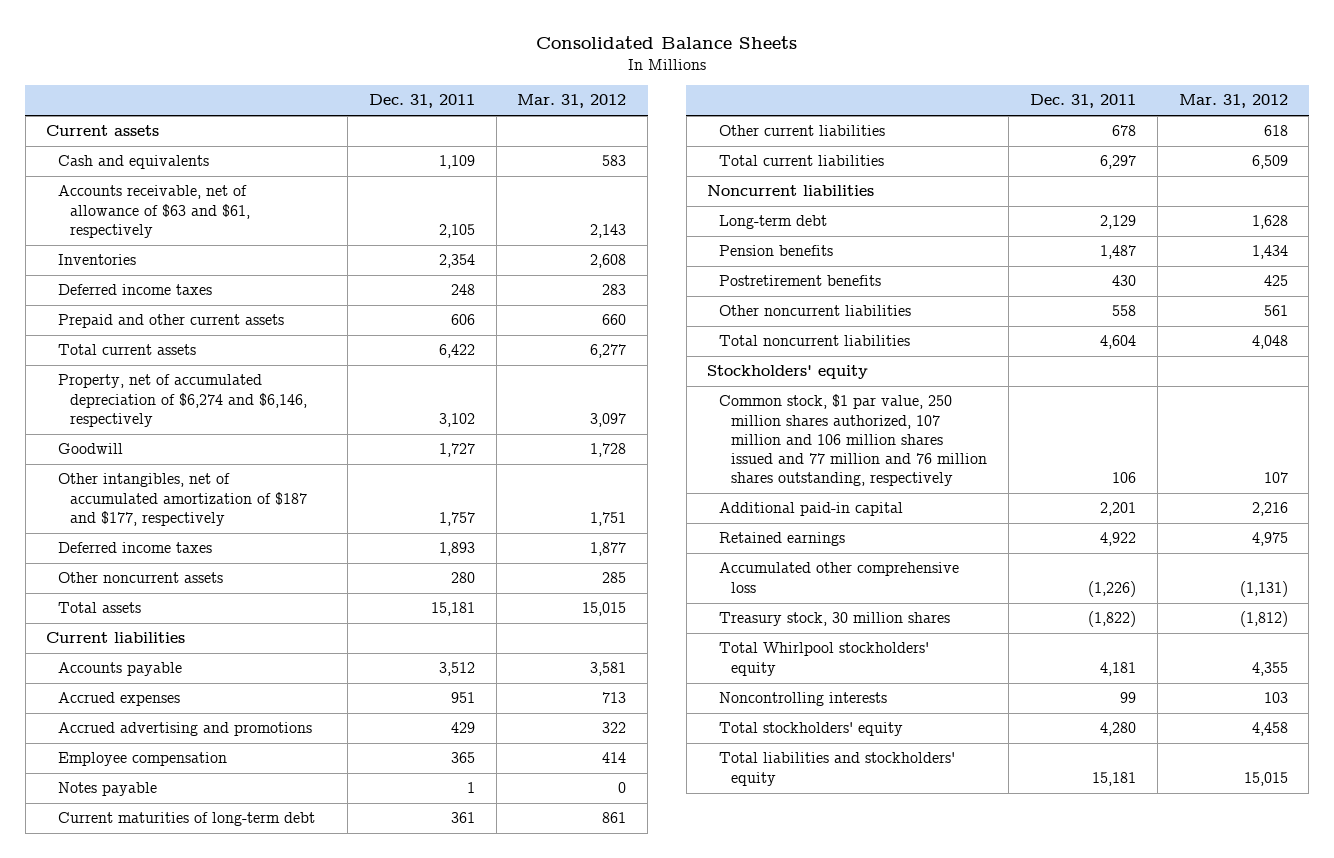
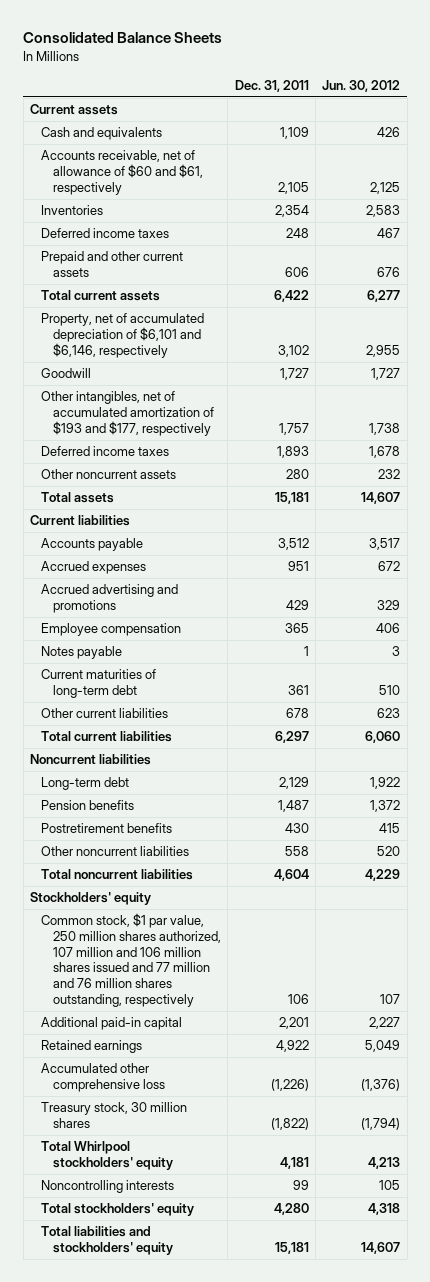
[517,94,627,109] Mar. 31, 2012 -> none
none -> [322,80,401,93] Jun. 30, 2012
[58,185,251,238] Accounts receivable, net of allowance of $63 and $61, respectively -> [41,150,203,195] Accounts receivable, net of allowance of $60 and $61, respectively
[58,374,308,427] Property, net of accumulated depreciation of $6,274 and $6,146, respectively -> [41,313,205,358] Property, net of accumulated depreciation of $6,101 and $6,146, respectively
[58,473,308,526] Other intangibles, net of accumulated amortization of $187 and $177, respectively -> [41,391,214,436] Other intangibles, net of accumulated amortization of $193 and $177, respectively

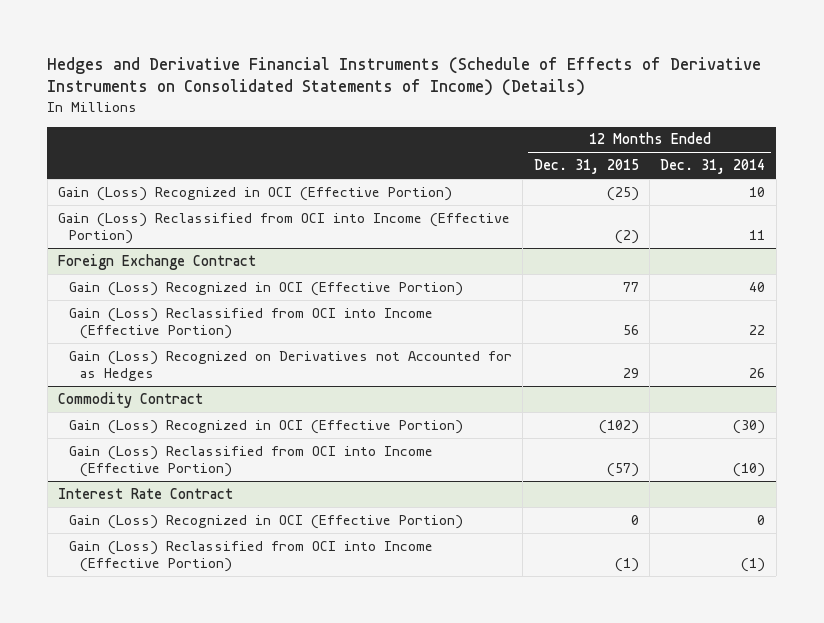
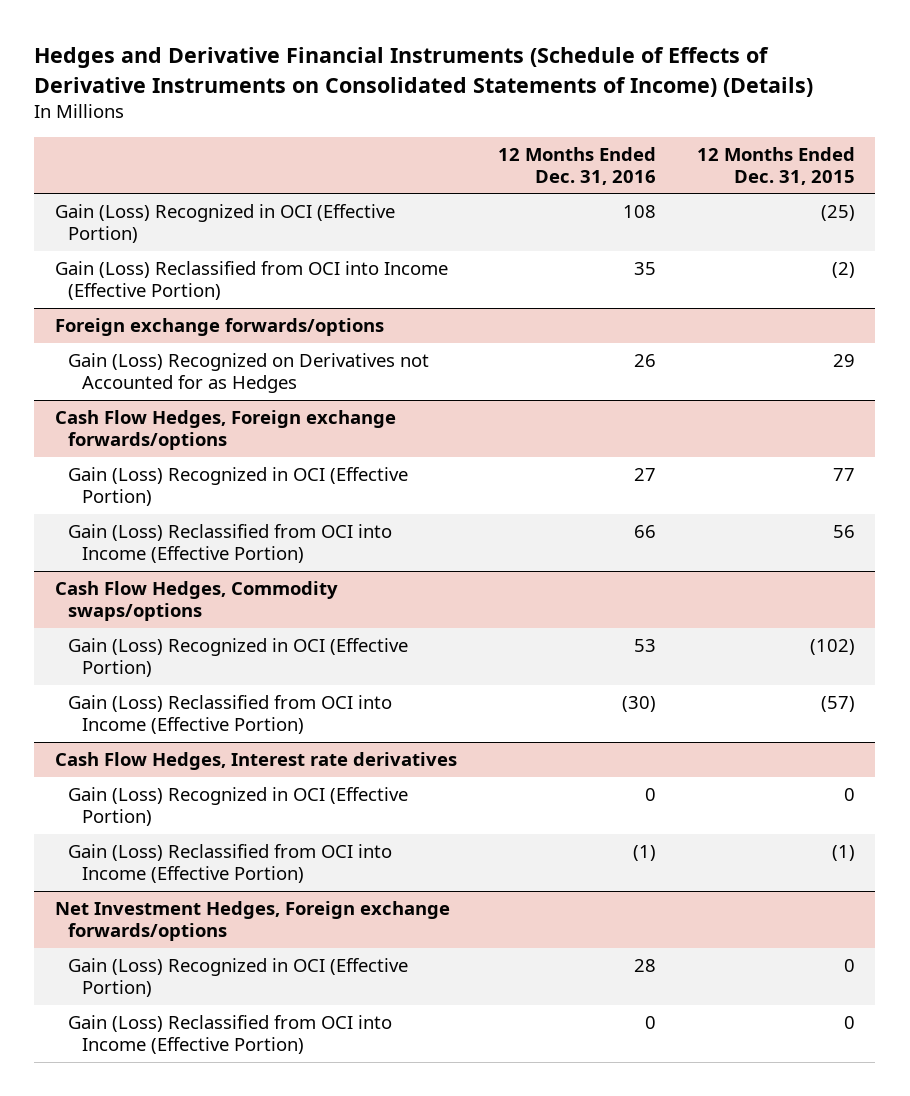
[660,159,766,175] Dec. 31, 2014 -> none
none -> [497,146,656,185] 12 Months Ended Dec. 31, 2016
[58,253,257,270] Foreign Exchange Contract -> [54,317,384,336] Foreign exchange forwards/options
none -> [68,352,430,394] Gain (Loss) Recognized on Derivatives not Accounted for as Hedges
none -> [54,409,396,451] Cash Flow Hedges, Foreign exchange forwards/options
[69,350,513,382] Gain (Loss) Recognized on Derivatives not Accounted for as Hedges -> none
[58,391,204,408] Commodity Contract -> none
none -> [54,580,338,622] Cash Flow Hedges, Commodity swaps/options
[58,487,234,499] Interest Rate Contract -> none
none -> [54,751,457,770] Cash Flow Hedges, Interest rate derivatives
none -> [54,900,450,942] Net Investment Hedges, Foreign exchange forwards/options
none -> [68,957,409,998] Gain (Loss) Recognized in OCI (Effective Portion)
none -> [68,1014,393,1055] Gain (Loss) Reclassified from OCI into Income (Effective Portion)

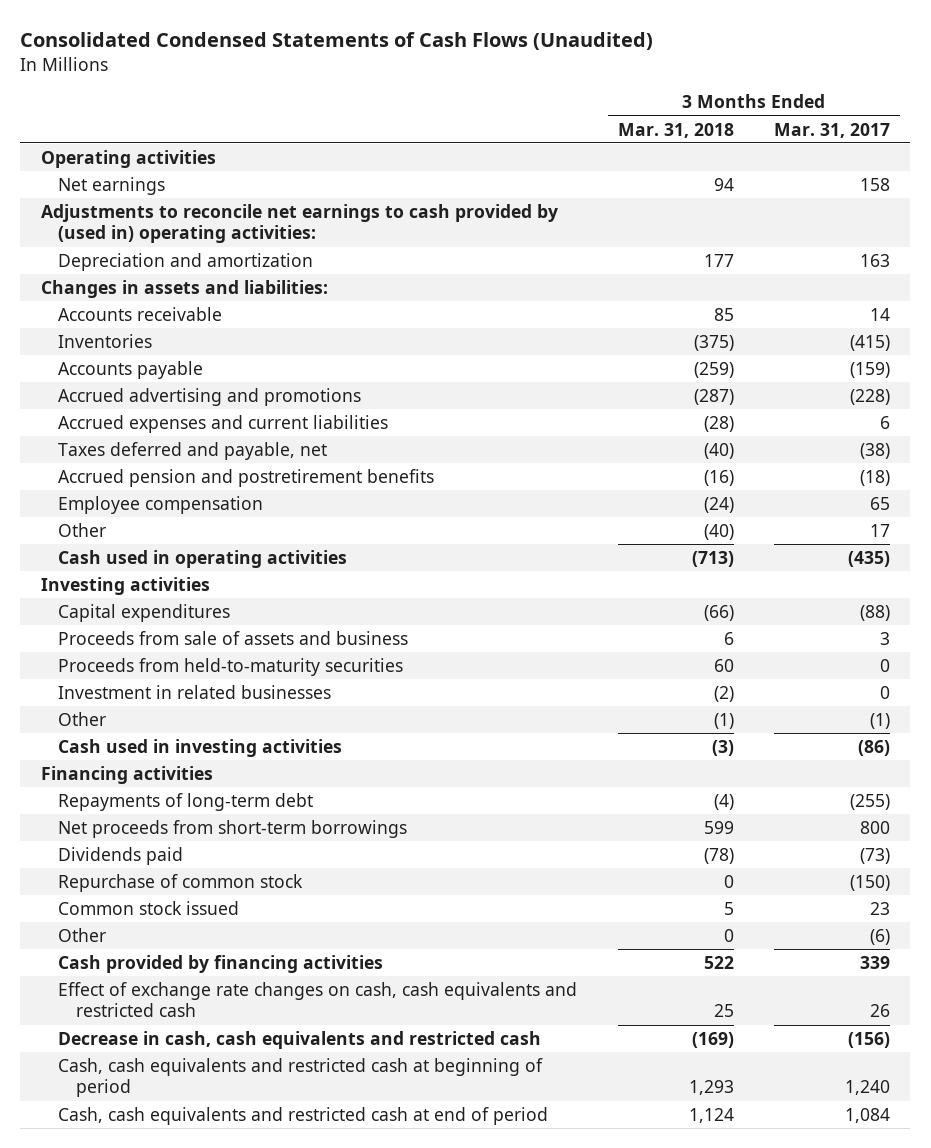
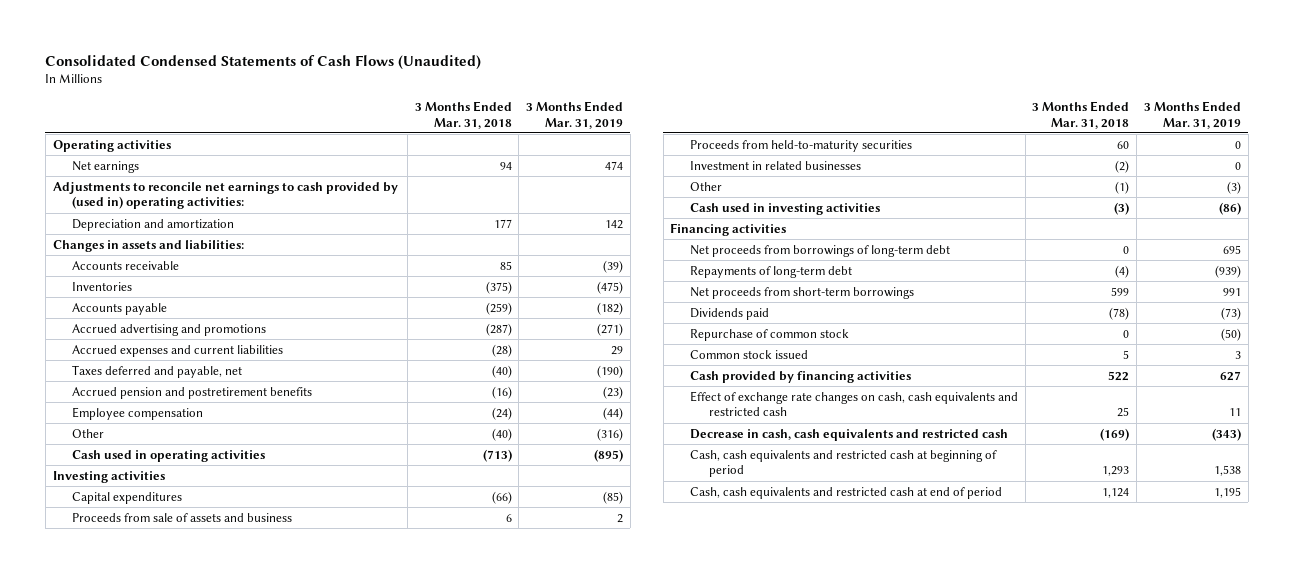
[774,122,891,138] Mar. 31, 2017 -> none
none -> [526,101,624,129] 3 Months Ended Mar. 31, 2019
none -> [689,244,950,257] Net proceeds from borrowings of long-term debt
[58,927,107,942] Other -> none

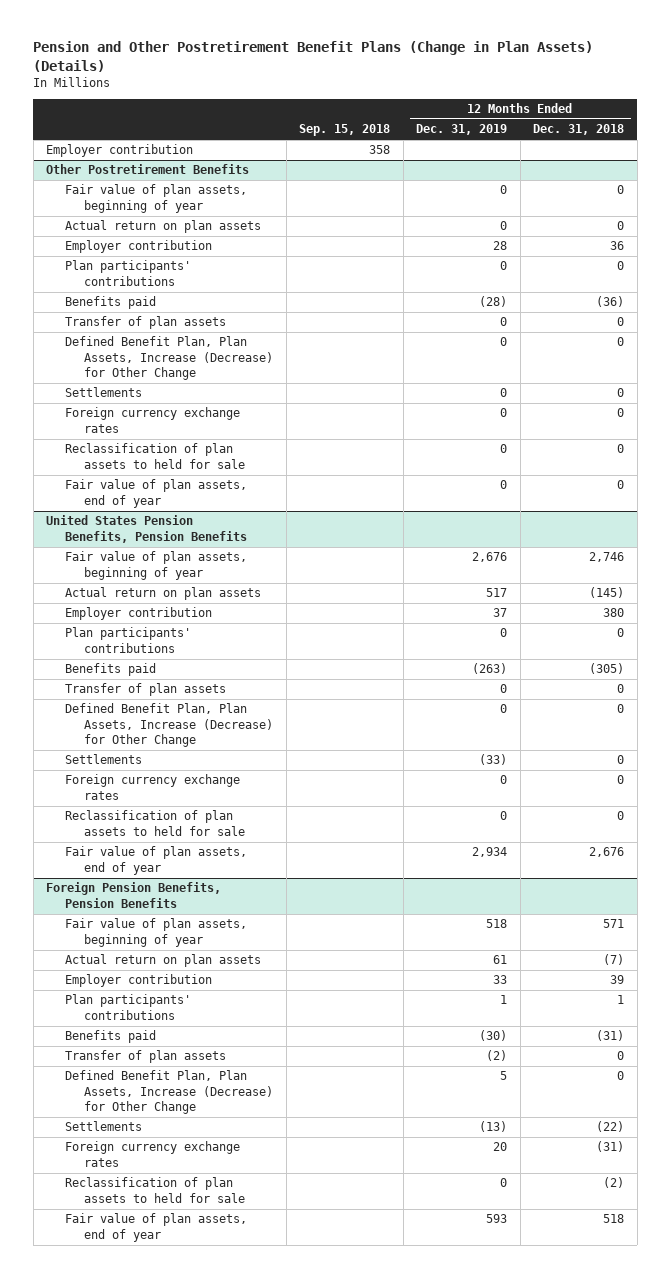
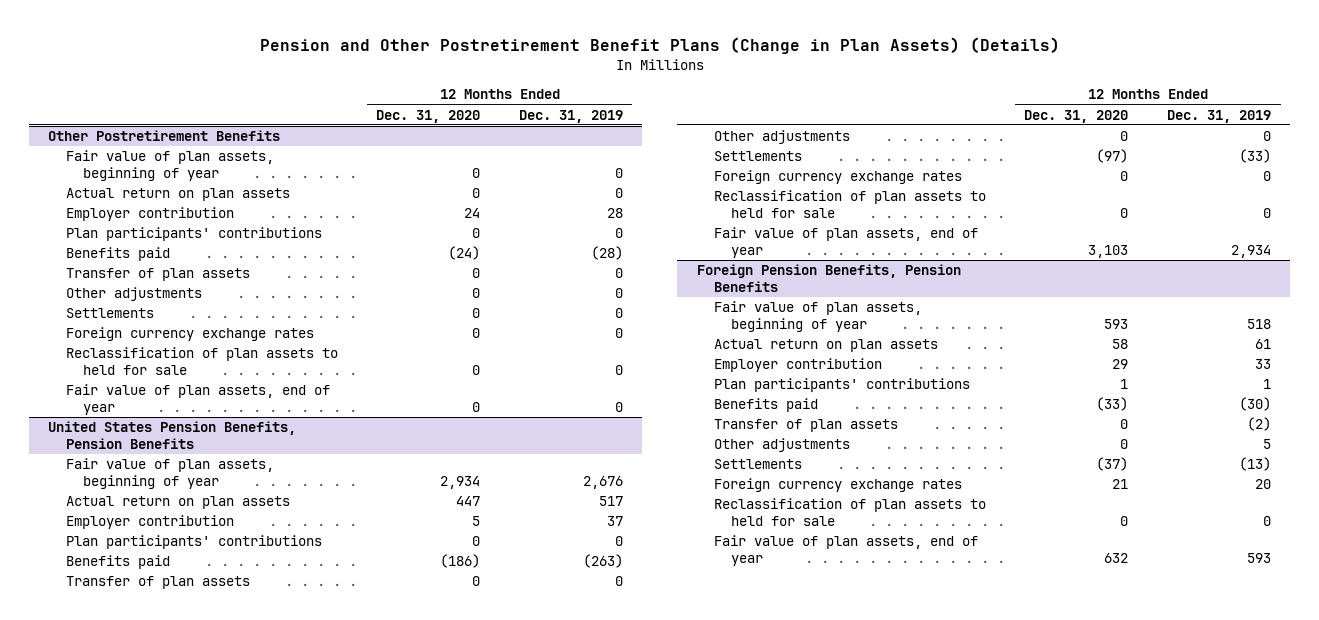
[299,124,391,137] Sep. 15, 2018 -> none
[533,124,625,136] Dec. 31, 2018 -> none
none -> [376,109,481,123] Dec. 31, 2020
[46,144,194,158] Employer contribution -> none
[65,336,274,381] Defined Benefit Plan, Plan Assets, Increase (Decrease) for Other Change -> [65,287,202,302] Other adjustments
[65,703,274,748] Defined Benefit Plan, Plan Assets, Increase (Decrease) for Other Change -> [713,130,850,145] Other adjustments
[65,1070,274,1115] Defined Benefit Plan, Plan Assets, Increase (Decrease) for Other Change -> [713,438,850,453] Other adjustments

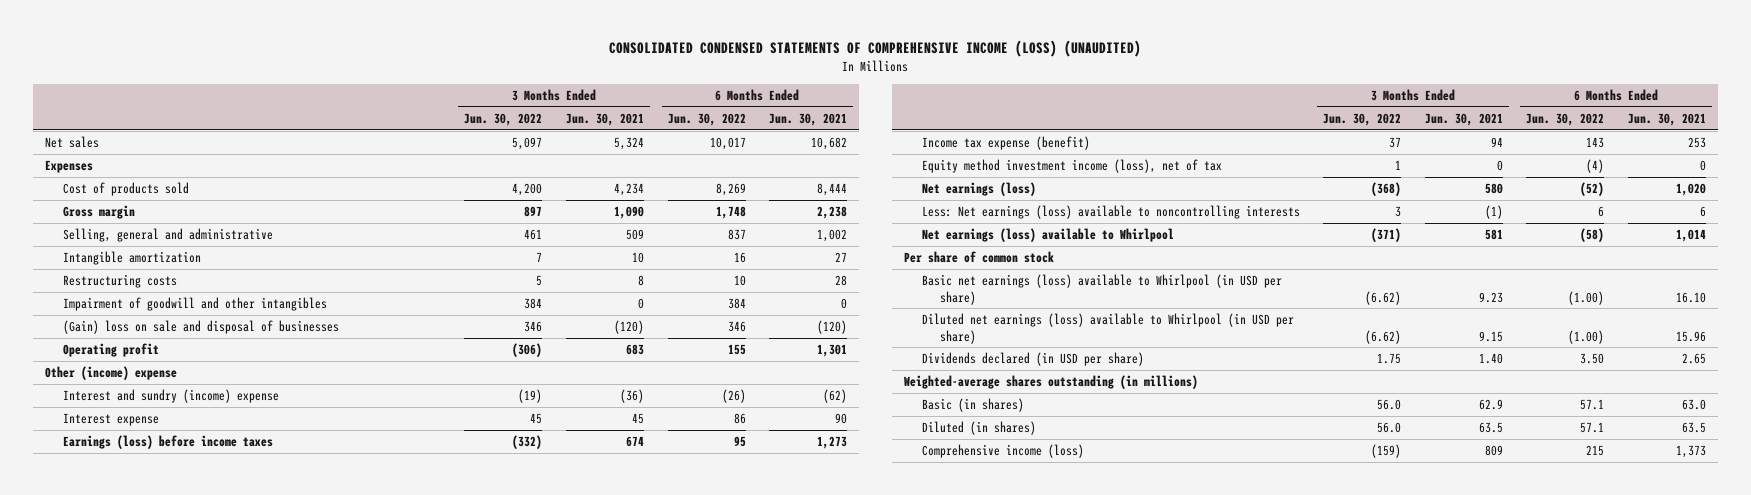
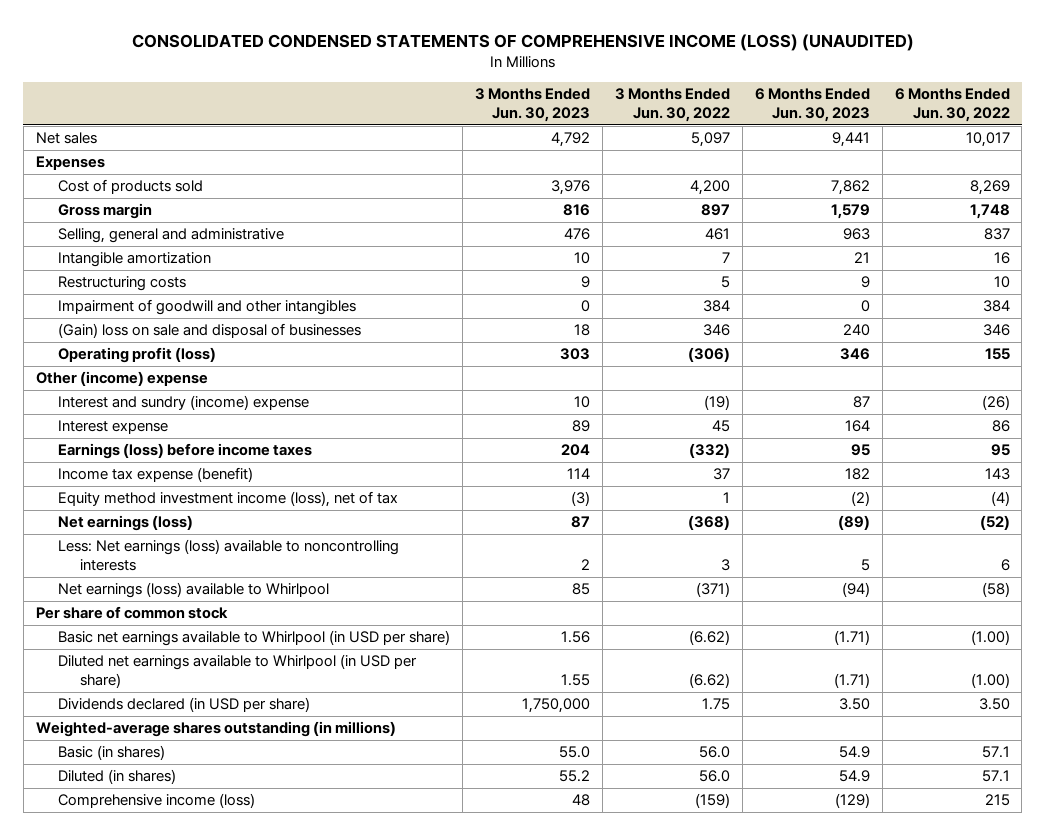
[565,113,644,127] Jun. 30, 2021 -> none
[769,113,848,127] Jun. 30, 2021 -> none
none -> [474,87,590,122] 3 Months Ended Jun. 30, 2023
none -> [754,87,870,122] 6 Months Ended Jun. 30, 2023
[62,343,159,358] Operating profit -> [57,347,216,364] Operating profit (loss)
[921,274,1282,305] Basic net earnings (loss) available to Whirlpool (in USD per share) -> [57,630,450,647] Basic net earnings available to Whirlpool (in USD per share)
[921,313,1294,344] Diluted net earnings (loss) available to Whirlpool (in USD per share) -> [57,654,417,689] Diluted net earnings available to Whirlpool (in USD per share)

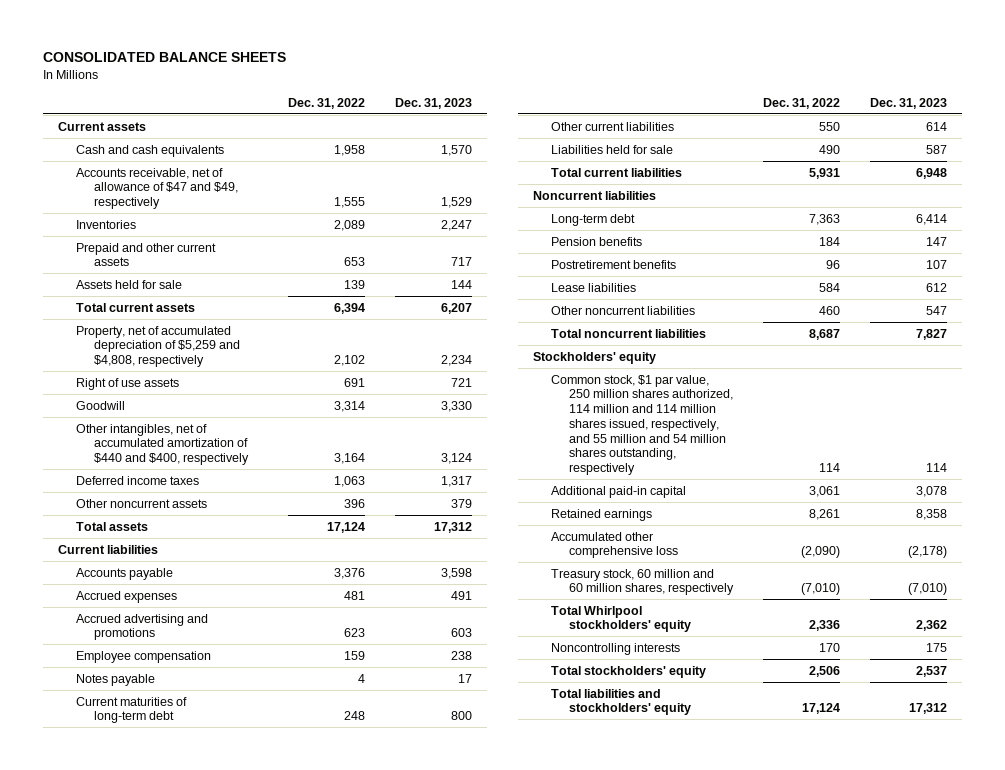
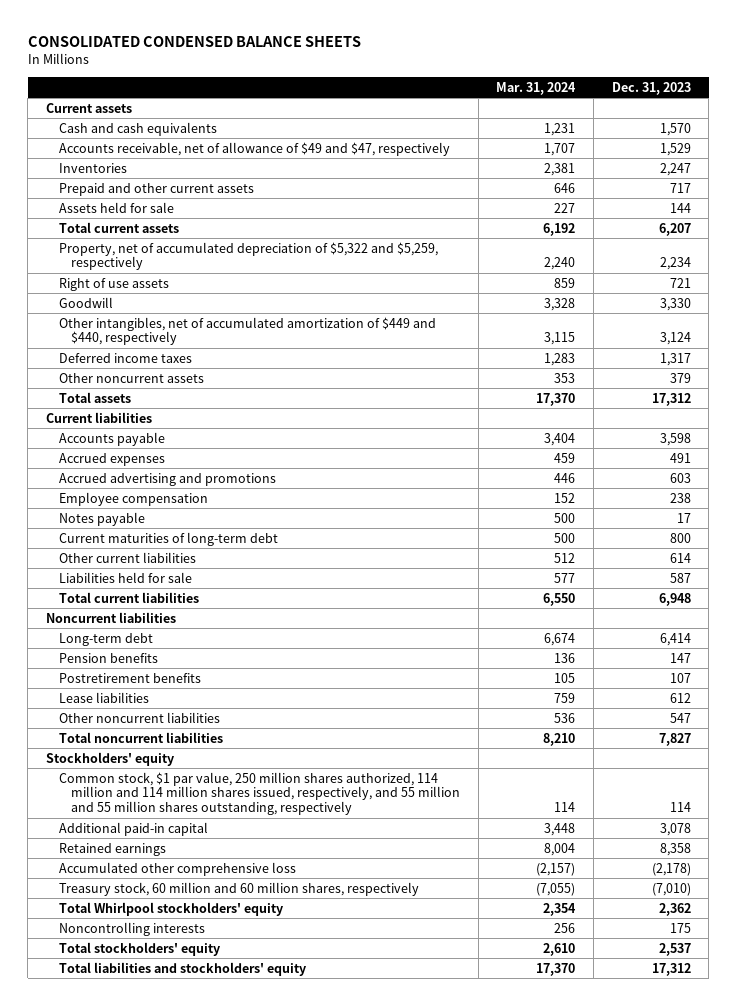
[43,52,287,63] CONSOLIDATED BALANCE SHEETS -> [27,36,361,48] CONSOLIDATED CONDENSED BALANCE SHEETS
[288,97,366,109] Dec. 31, 2022 -> none
none -> [496,81,577,95] Mar. 31, 2024
[76,167,239,210] Accounts receivable, net of allowance of $47 and $49, respectively -> [58,141,450,156] Accounts receivable, net of allowance of $49 and $47, respectively
[76,325,241,368] Property, net of accumulated depreciation of $5,259 and $4,808, respectively -> [58,241,438,271] Property, net of accumulated depreciation of $5,322 and $5,259, respectively
[76,423,250,466] Other intangibles, net of accumulated amortization of $440 and $400, respectively -> [58,316,436,346] Other intangibles, net of accumulated amortization of $449 and $440, respectively
[550,374,733,476] Common stock, $1 par value, 250 million shares authorized, 114 million and 114 million shares issued, respectively, and 55 million and 54 million shares outstanding, respectively -> [58,771,460,816] Common stock, $1 par value, 250 million shares authorized, 114 million and 114 million shares issued, respectively, and 55 million and 55 million shares outstanding, respectively

